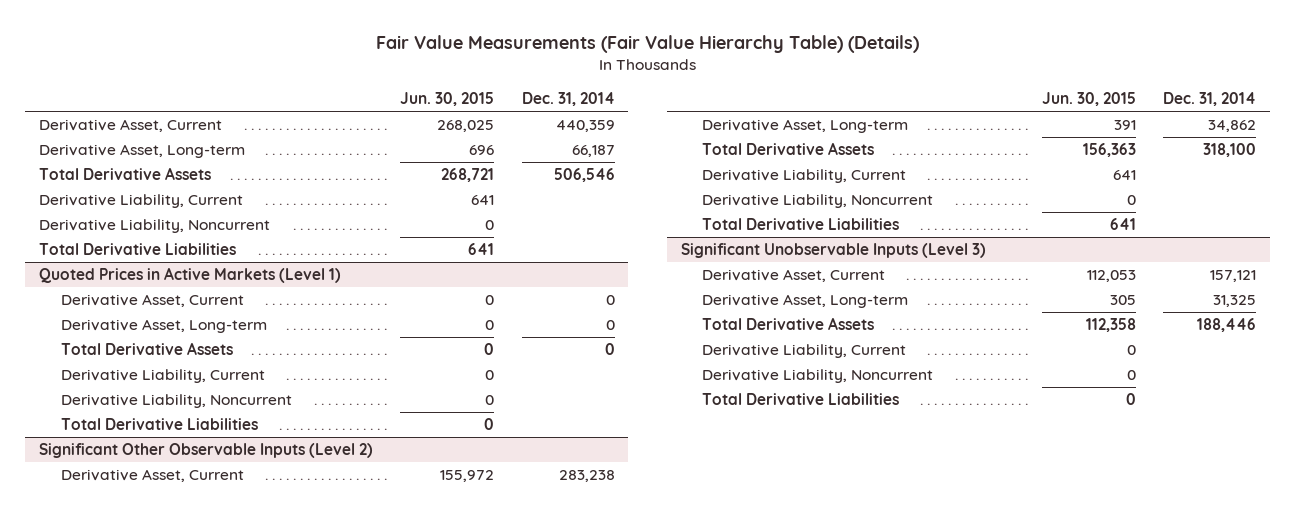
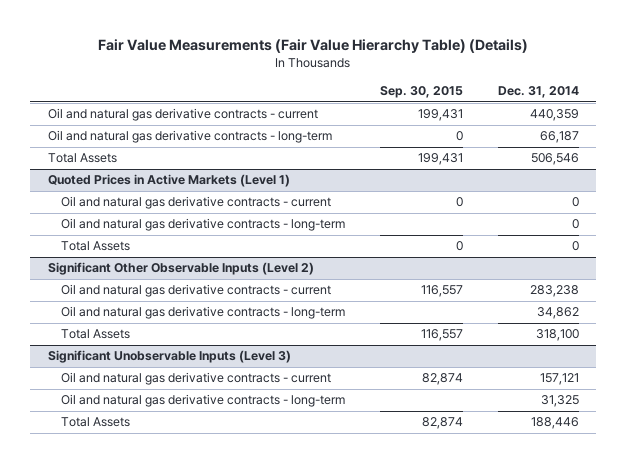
[400,92,495,107] Jun. 30, 2015 -> none
none -> [379,86,463,99] Sep. 30, 2015
[39,194,244,209] Derivative Liability, Current -> none
[39,219,271,234] Derivative Liability, Noncurrent -> none
[39,243,237,256] Total Derivative Liabilities -> none
[39,119,223,133] Derivative Asset, Current -> [47,108,318,122] Oil and natural gas derivative contracts - current
[39,144,246,159] Derivative Asset, Long-term -> [47,130,332,144] Oil and natural gas derivative contracts - long-term
[39,167,212,181] Total Derivative Assets -> [47,153,117,164] Total Assets
[60,369,265,384] Derivative Liability, Current -> none
[60,394,292,409] Derivative Liability, Noncurrent -> none
[60,418,258,431] Total Derivative Liabilities -> none
[60,294,244,308] Derivative Asset, Current -> [60,196,331,210] Oil and natural gas derivative contracts - current
[60,319,267,334] Derivative Asset, Long-term -> [60,218,345,232] Oil and natural gas derivative contracts - long-term
[60,342,233,356] Total Derivative Assets -> [60,241,130,252] Total Assets
[702,169,907,184] Derivative Liability, Current -> none
[702,194,934,209] Derivative Liability, Noncurrent -> none
[702,218,900,231] Total Derivative Liabilities -> none
[60,469,244,483] Derivative Asset, Current -> [60,284,331,298] Oil and natural gas derivative contracts - current
[702,119,909,134] Derivative Asset, Long-term -> [60,306,345,320] Oil and natural gas derivative contracts - long-term
[702,142,875,156] Total Derivative Assets -> [60,329,130,340] Total Assets
[702,344,907,359] Derivative Liability, Current -> none
[702,369,934,384] Derivative Liability, Noncurrent -> none
[702,393,900,406] Total Derivative Liabilities -> none
[702,269,886,283] Derivative Asset, Current -> [60,372,331,386] Oil and natural gas derivative contracts - current
[702,294,909,309] Derivative Asset, Long-term -> [60,394,345,408] Oil and natural gas derivative contracts - long-term
[702,317,875,331] Total Derivative Assets -> [60,417,130,428] Total Assets

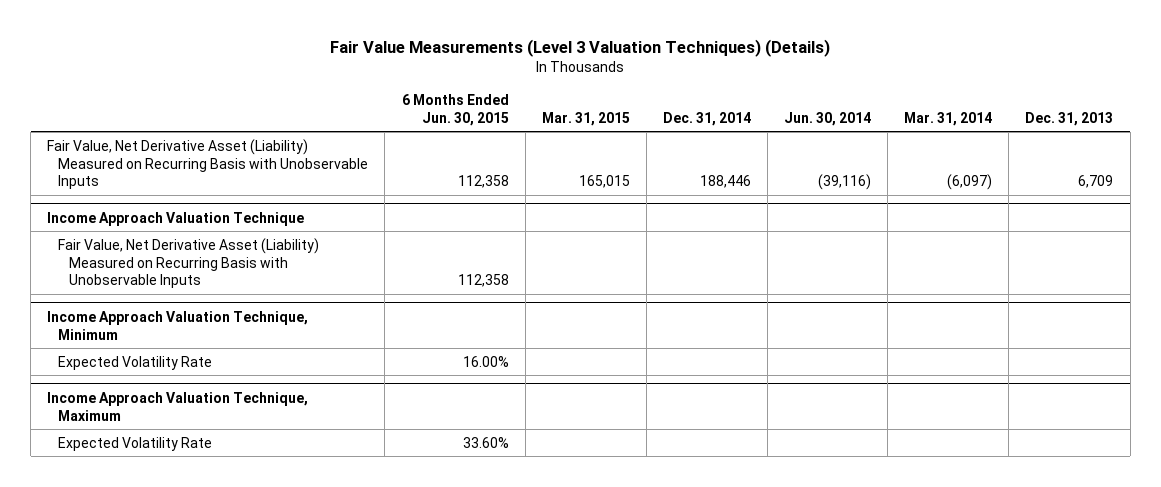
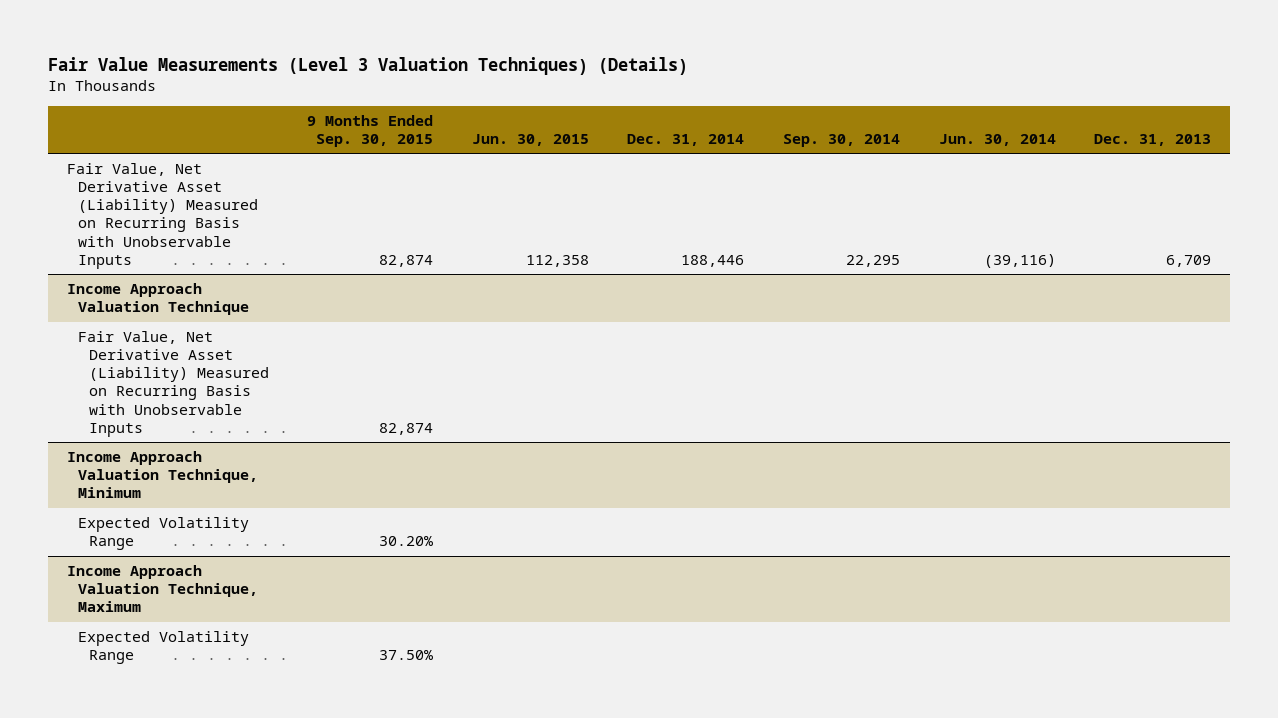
[401,93,509,126] 6 Months Ended Jun. 30, 2015 -> none
[541,111,630,126] Mar. 31, 2015 -> none
[904,111,993,126] Mar. 31, 2014 -> none
none -> [307,114,434,147] 9 Months Ended Sep. 30, 2015
none -> [471,133,589,146] Jun. 30, 2015
none -> [782,133,900,147] Sep. 30, 2014
[58,355,213,370] Expected Volatility Rate -> [77,517,249,551] Expected Volatility Range
[58,436,213,451] Expected Volatility Rate -> [77,631,249,665] Expected Volatility Range

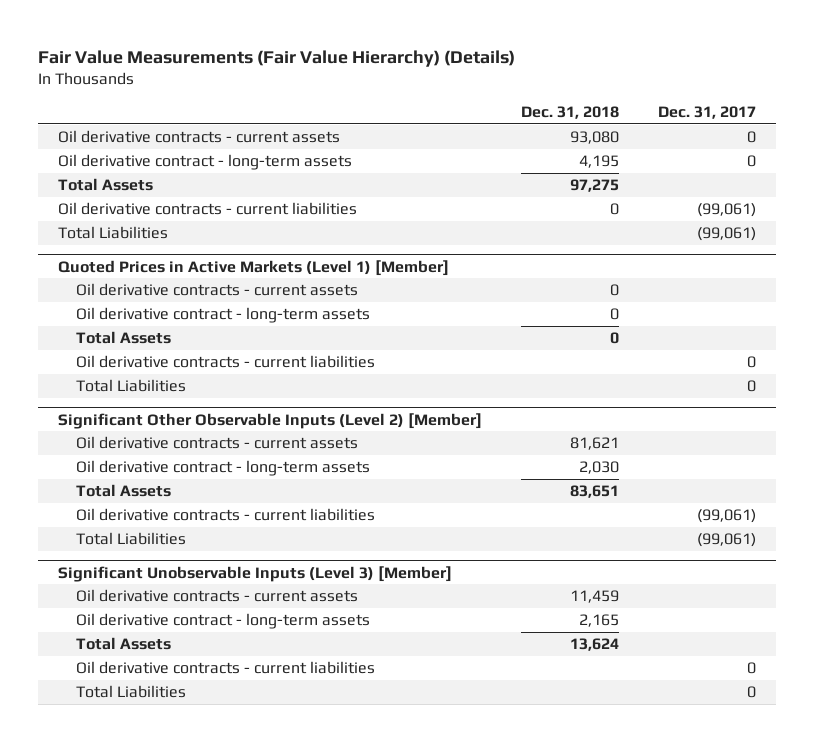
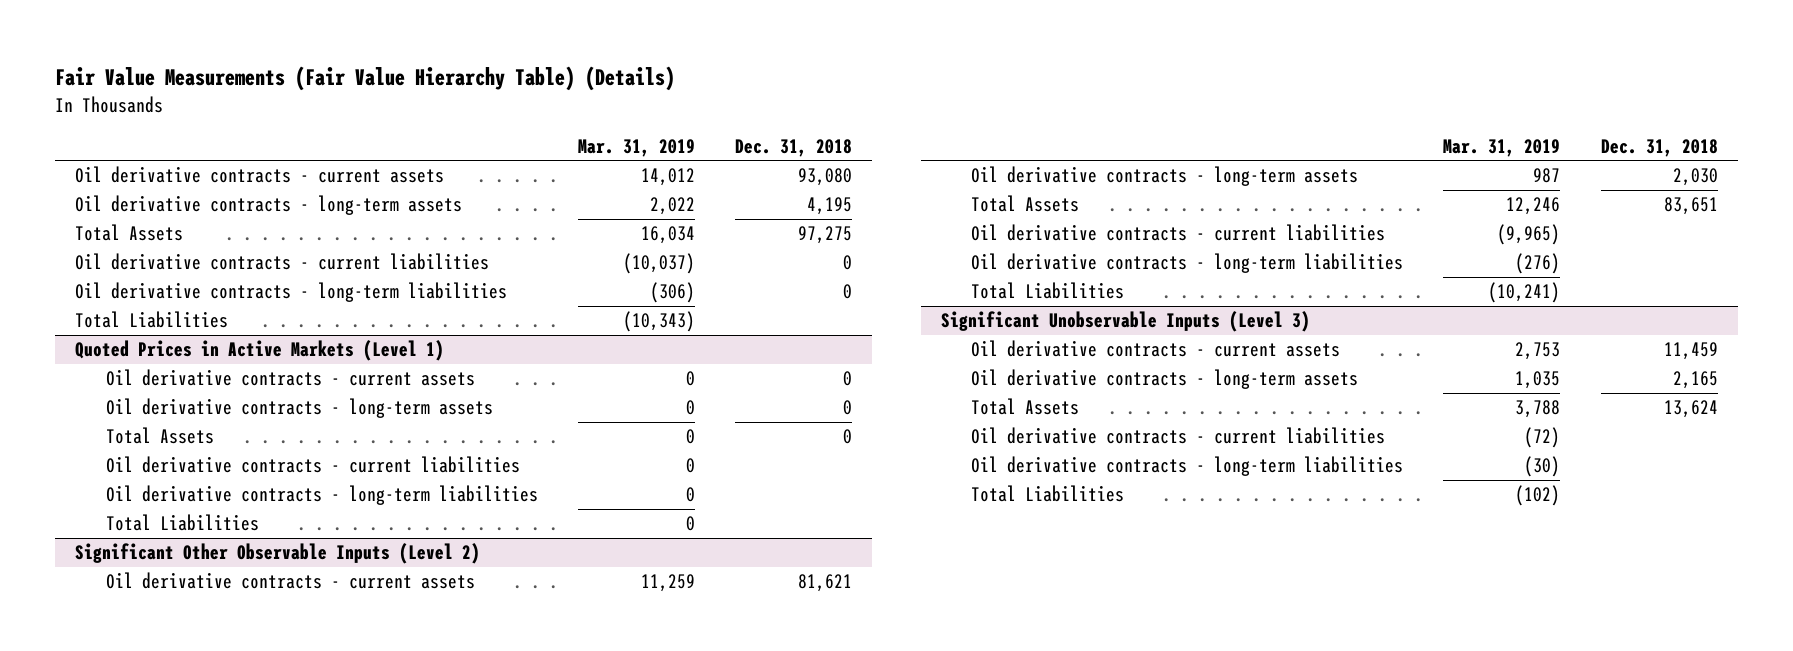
[38,49,516,67] Fair Value Measurements (Fair Value Hierarchy) (Details) -> [55,66,676,92] Fair Value Measurements (Fair Value Hierarchy Table) (Details)
[658,106,757,120] Dec. 31, 2017 -> none
none -> [577,138,695,157] Mar. 31, 2019
[57,154,352,171] Oil derivative contract - long-term assets -> [75,195,463,216] Oil derivative contracts - long-term assets
none -> [75,282,508,303] Oil derivative contracts - long-term liabilities
[57,259,449,276] Quoted Prices in Active Markets (Level 1) [Member] -> [75,340,445,362] Quoted Prices in Active Markets (Level 1)
[75,307,370,324] Oil derivative contract - long-term assets -> [105,398,493,419] Oil derivative contracts - long-term assets
none -> [105,485,538,506] Oil derivative contracts - long-term liabilities
[57,412,482,429] Significant Other Observable Inputs (Level 2) [Member] -> [75,543,481,565] Significant Other Observable Inputs (Level 2)
[75,460,370,477] Oil derivative contract - long-term assets -> [971,166,1359,187] Oil derivative contracts - long-term assets
none -> [971,253,1404,274] Oil derivative contracts - long-term liabilities
[57,565,452,582] Significant Unobservable Inputs (Level 3) [Member] -> [940,311,1310,333] Significant Unobservable Inputs (Level 3)
[75,613,370,630] Oil derivative contract - long-term assets -> [971,369,1359,390] Oil derivative contracts - long-term assets
none -> [971,456,1404,477] Oil derivative contracts - long-term liabilities

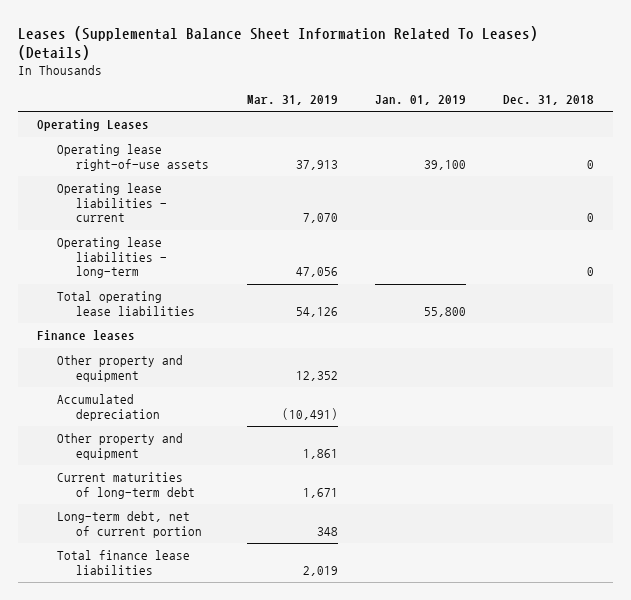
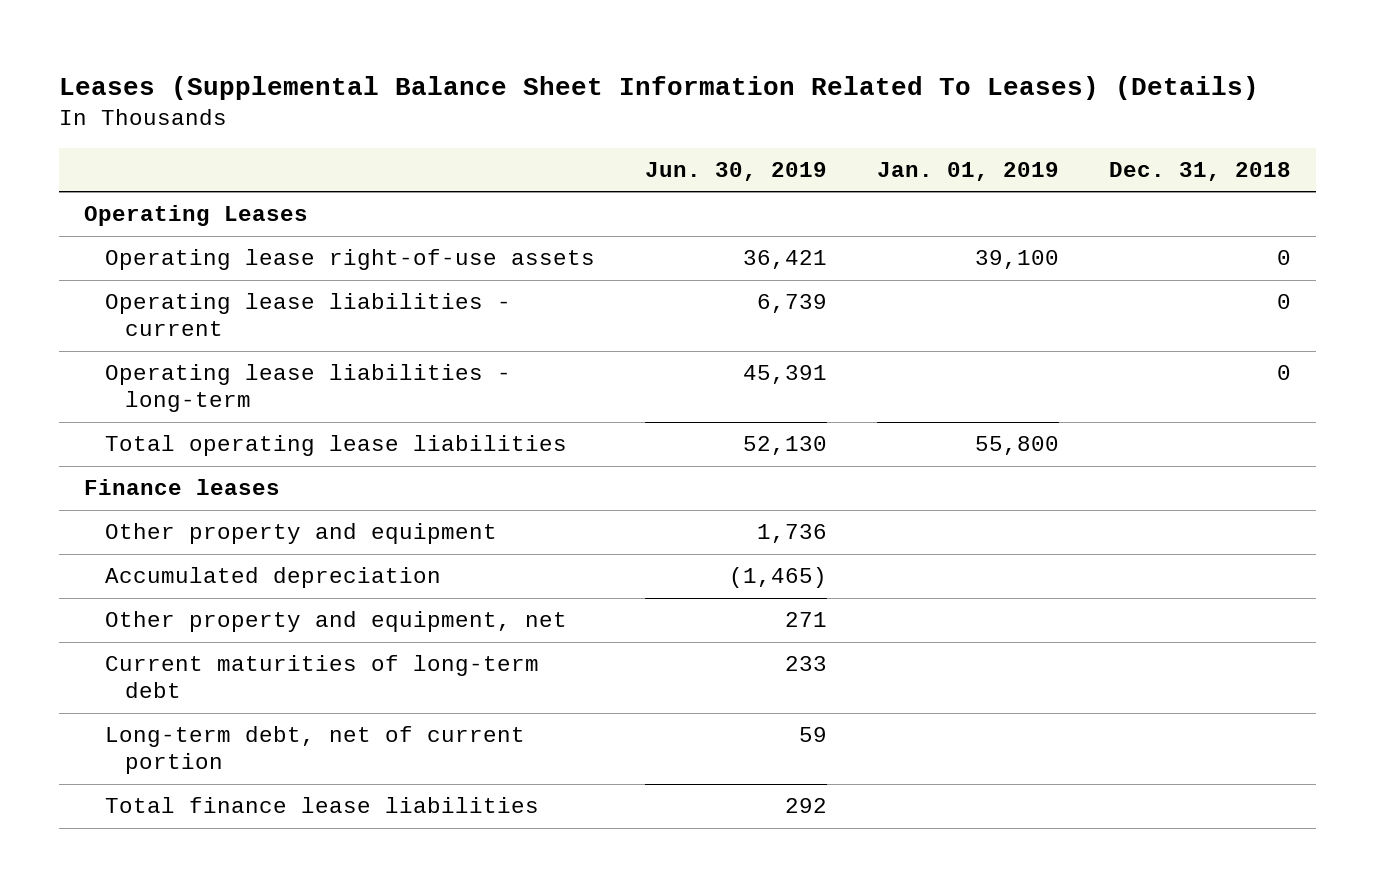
[246,94,338,105] Mar. 31, 2019 -> none
none -> [644,162,827,182] Jun. 30, 2019
[56,433,183,460] Other property and equipment -> [104,611,567,633] Other property and equipment, net

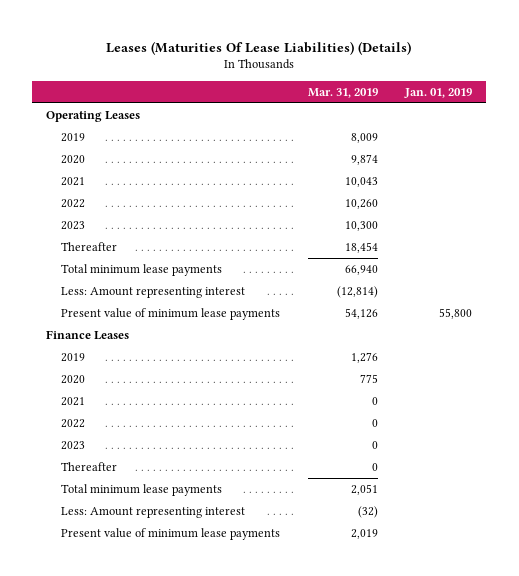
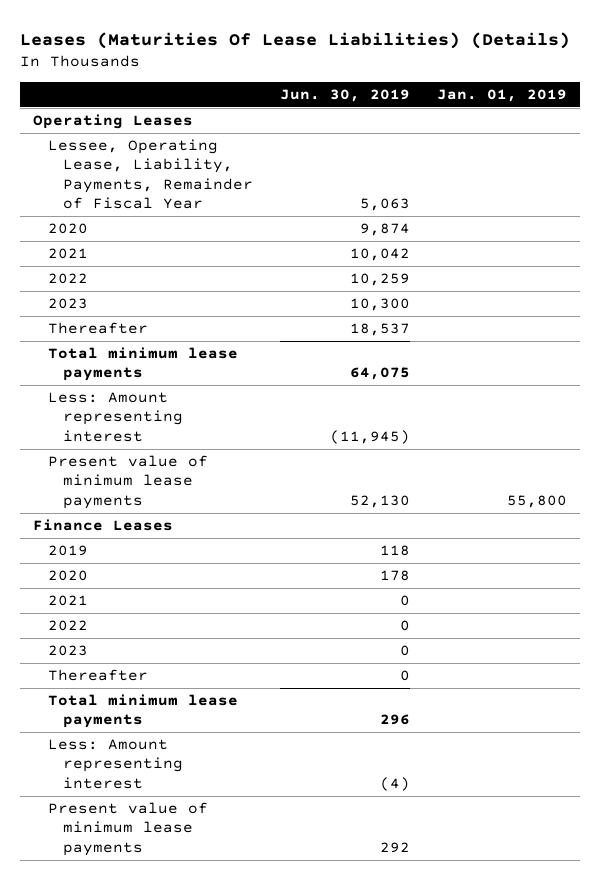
[307,87,378,98] Mar. 31, 2019 -> none
none -> [280,89,411,103] Jun. 30, 2019
[60,133,85,143] 2019 -> [48,139,254,210] Lessee, Operating Lease, Liability, Payments, Remainder of Fiscal Year

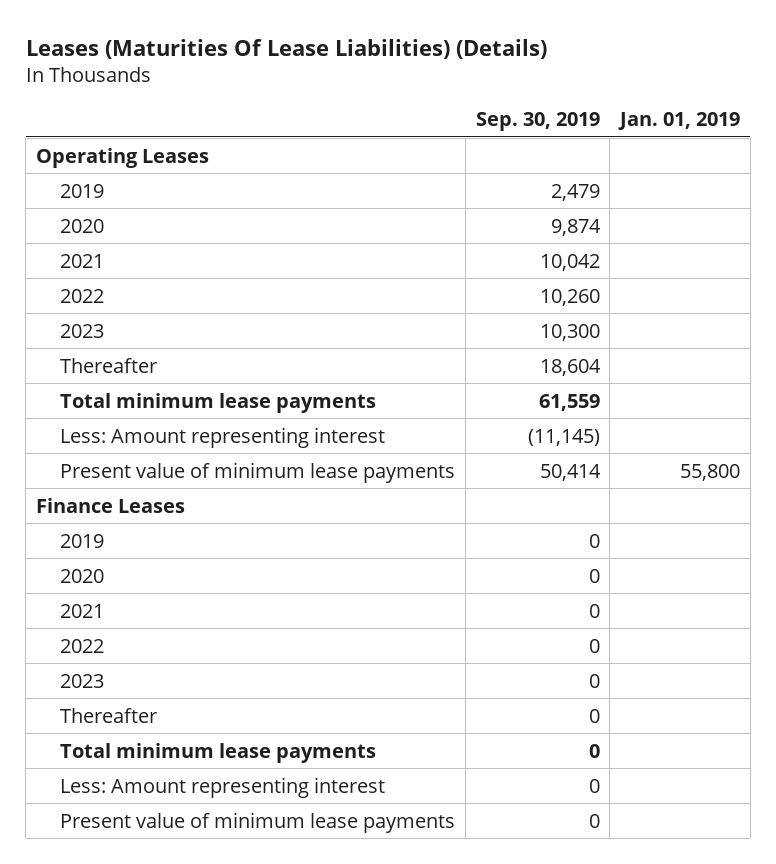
[280,89,411,103] Jun. 30, 2019 -> none
none -> [475,111,600,131] Sep. 30, 2019
[48,139,254,210] Lessee, Operating Lease, Liability, Payments, Remainder of Fiscal Year -> [60,183,105,198] 2019

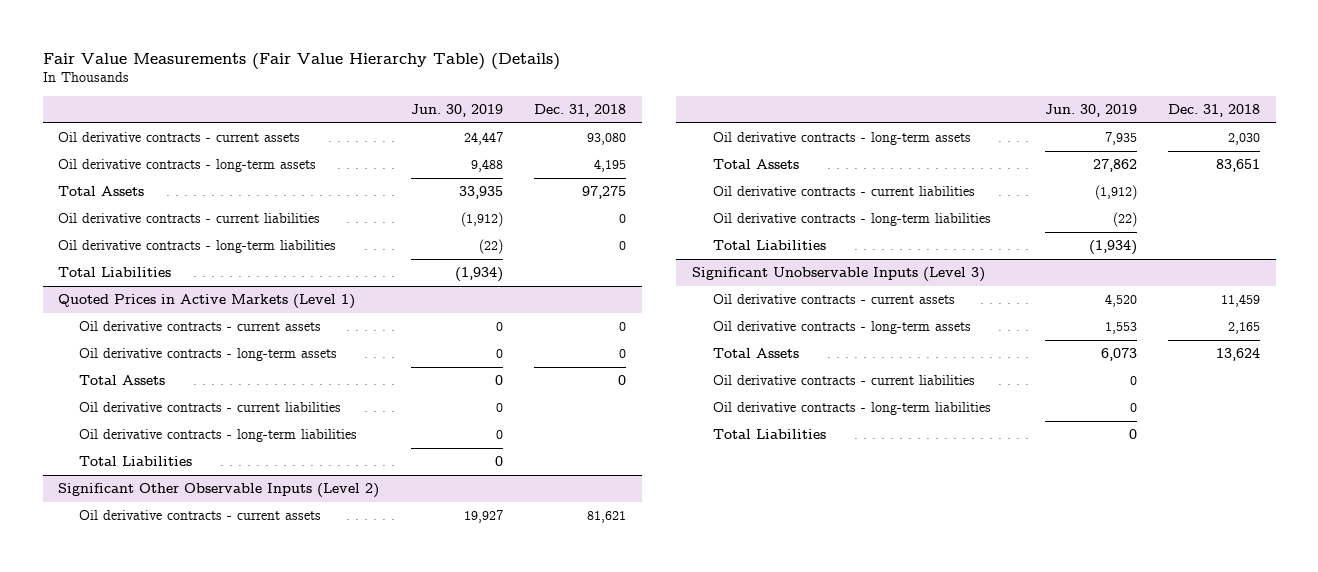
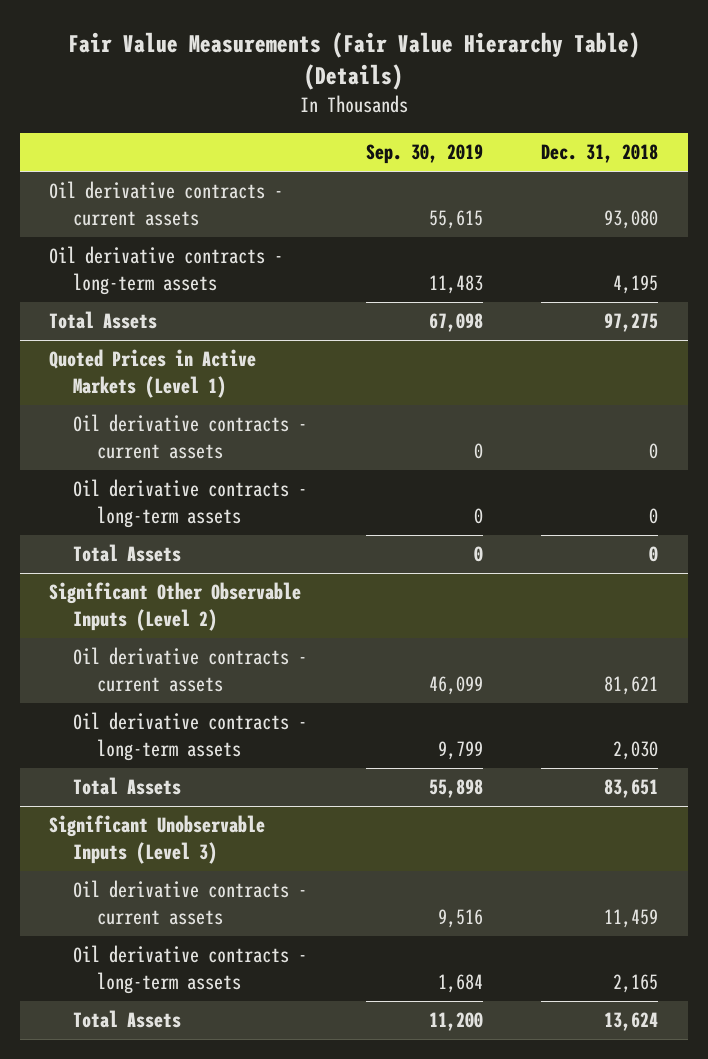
[410,104,503,118] Jun. 30, 2019 -> none
none -> [365,144,483,165] Sep. 30, 2019
[58,213,321,224] Oil derivative contracts - current liabilities -> none
[58,240,337,254] Oil derivative contracts - long-term liabilities -> none
[58,267,172,278] Total Liabilities -> none
[79,402,342,413] Oil derivative contracts - current liabilities -> none
[79,429,358,443] Oil derivative contracts - long-term liabilities -> none
[79,456,193,467] Total Liabilities -> none
[712,186,975,197] Oil derivative contracts - current liabilities -> none
[712,213,991,227] Oil derivative contracts - long-term liabilities -> none
[712,240,826,251] Total Liabilities -> none
[712,375,975,386] Oil derivative contracts - current liabilities -> none
[712,402,991,416] Oil derivative contracts - long-term liabilities -> none
[712,429,826,440] Total Liabilities -> none

